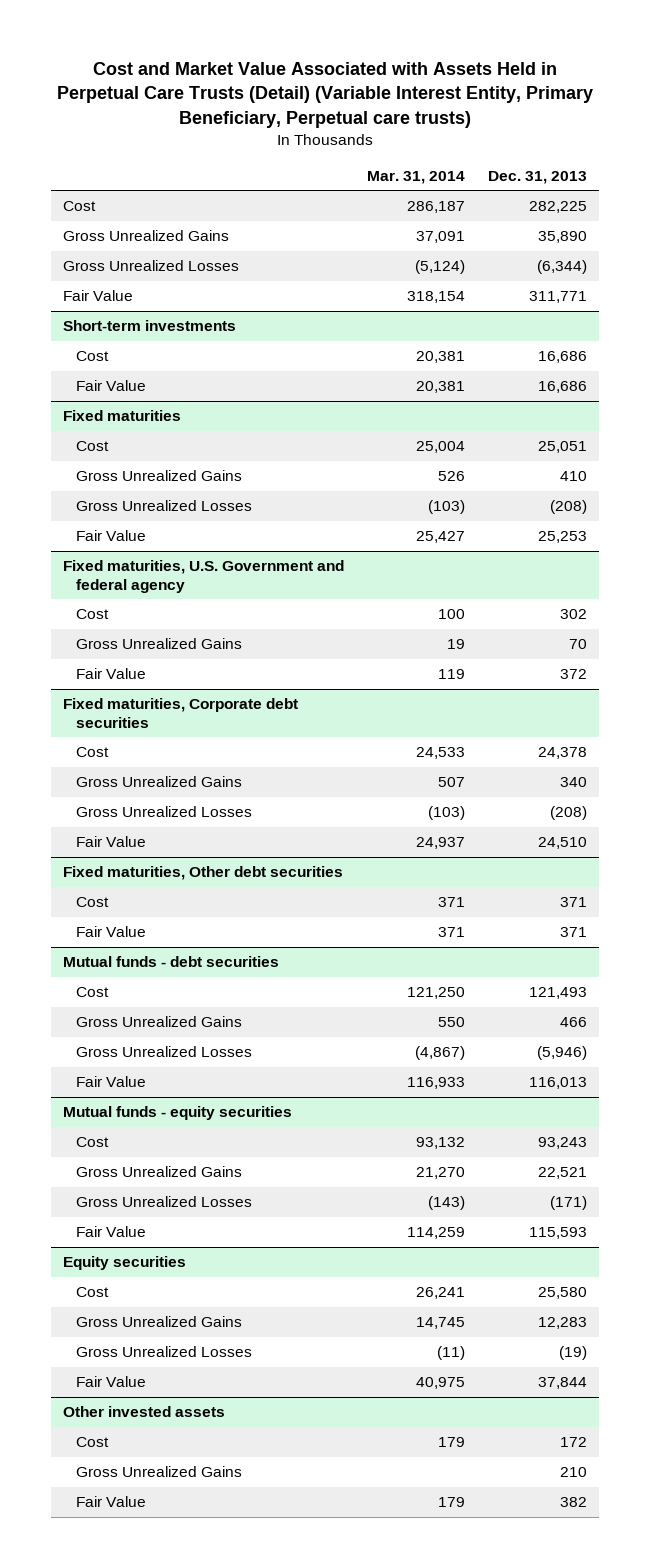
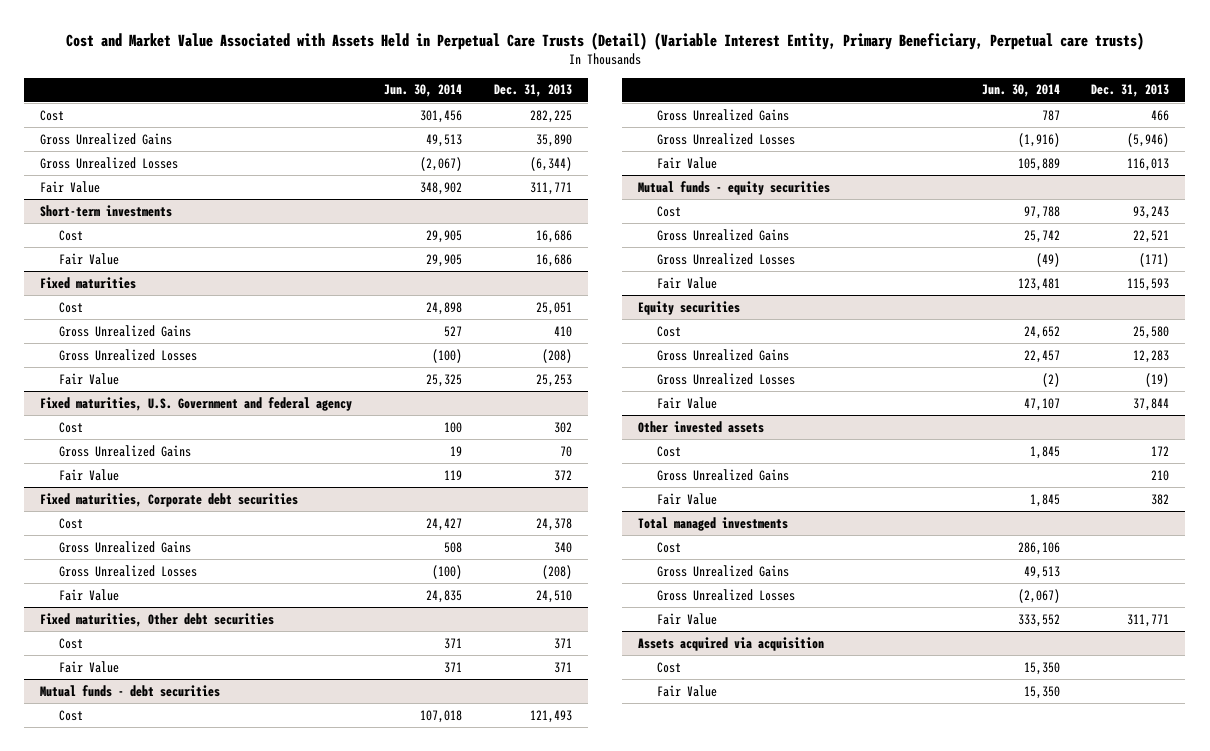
[366,170,465,184] Mar. 31, 2014 -> none
none -> [383,84,462,98] Jun. 30, 2014
none -> [637,516,788,531] Total managed investments
none -> [656,541,681,553] Cost
none -> [656,564,789,577] Gross Unrealized Gains
none -> [656,588,795,601] Gross Unrealized Losses
none -> [656,612,717,625] Fair Value
none -> [637,636,824,651] Assets acquired via acquisition
none -> [656,661,681,673] Cost
none -> [656,684,717,697] Fair Value

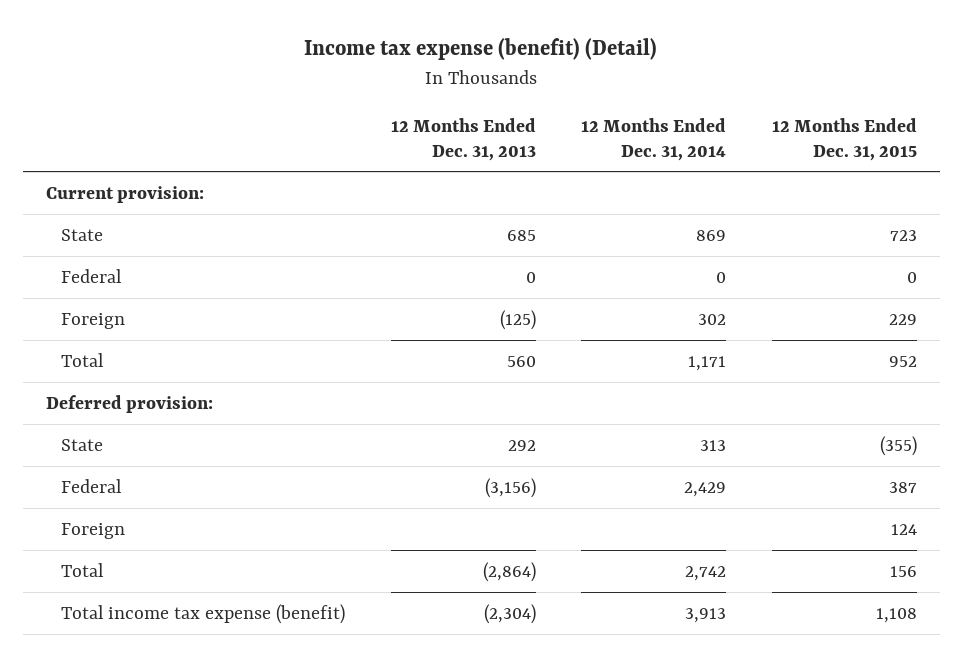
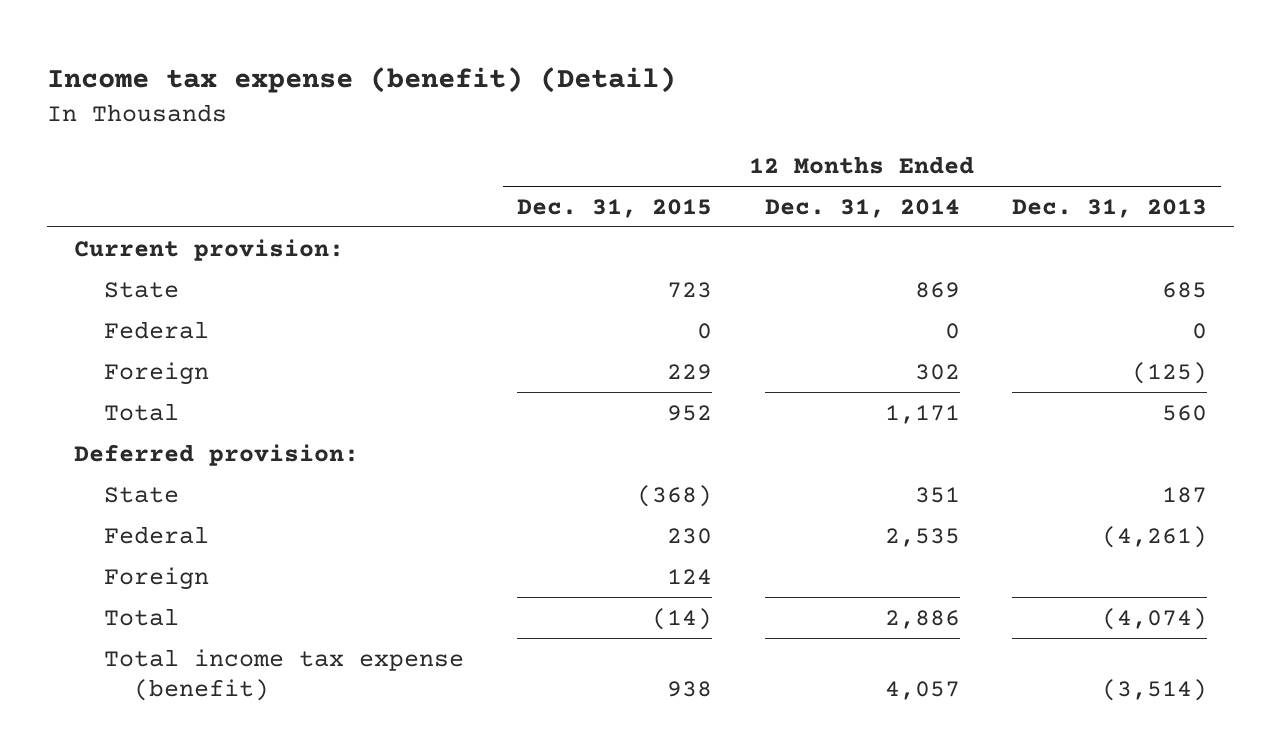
[507,439,536,451] 292 -> [1162,486,1208,503] 187
[700,439,727,451] 313 -> [914,486,960,503] 351
[880,435,918,456] (355) -> [636,484,712,507] (368)
[484,477,536,498] (3,156) -> [1102,525,1208,548] (4,261)
[684,481,727,497] 2,429 -> [884,527,960,547] 2,535
[889,481,918,493] 387 -> [666,527,712,544] 230
[482,561,536,582] (2,864) -> [1102,607,1208,630] (4,074)
[685,565,727,581] 2,742 -> [884,609,960,629] 2,886
[890,565,918,577] 156 -> [651,607,712,630] (14)
[483,603,536,624] (2,304) -> [1102,679,1208,702] (3,514)
[685,607,727,623] 3,913 -> [884,681,960,701] 4,057
[876,607,918,623] 1,108 -> [666,681,712,698] 938

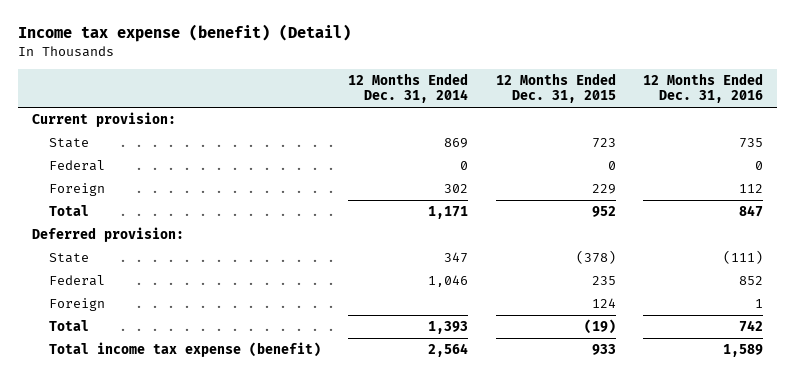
[1012,198,1208,218] Dec. 31, 2013 -> none
none -> [642,72,763,104] 12 Months Ended Dec. 31, 2016
[636,484,712,507] (368) -> [575,250,616,265] (378)
[914,486,960,503] 351 -> [444,252,469,264] 347
[666,527,712,544] 230 -> [591,276,616,286] 235
[884,527,960,547] 2,535 -> [428,275,469,288] 1,046
[651,607,712,630] (14) -> [583,319,616,335] (19)
[884,609,960,629] 2,886 -> [428,321,469,335] 1,393
[666,681,712,698] 938 -> [591,344,616,356] 933
[884,681,960,701] 4,057 -> [428,343,469,358] 2,564

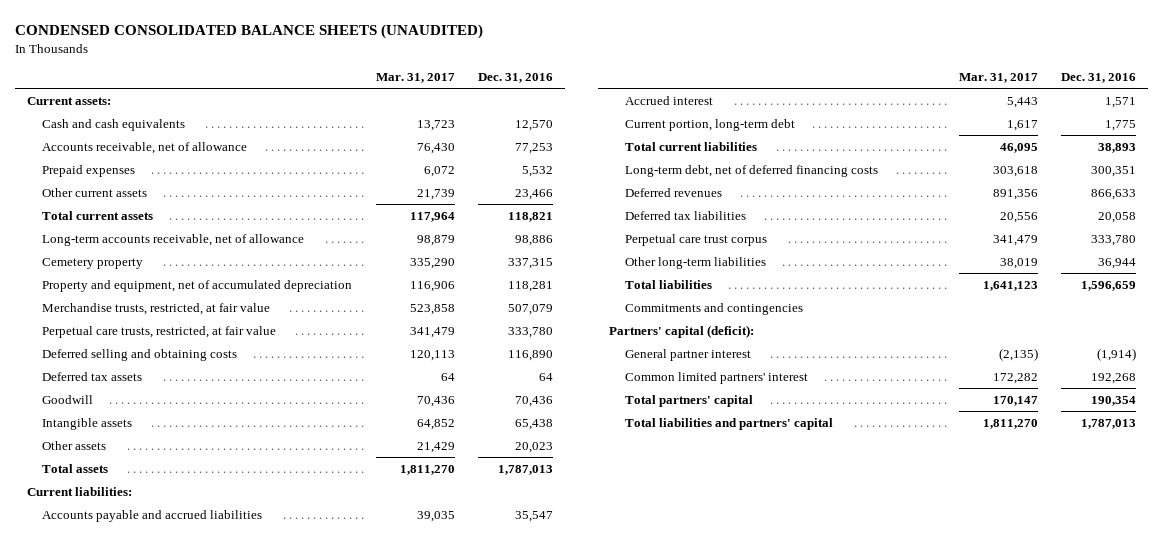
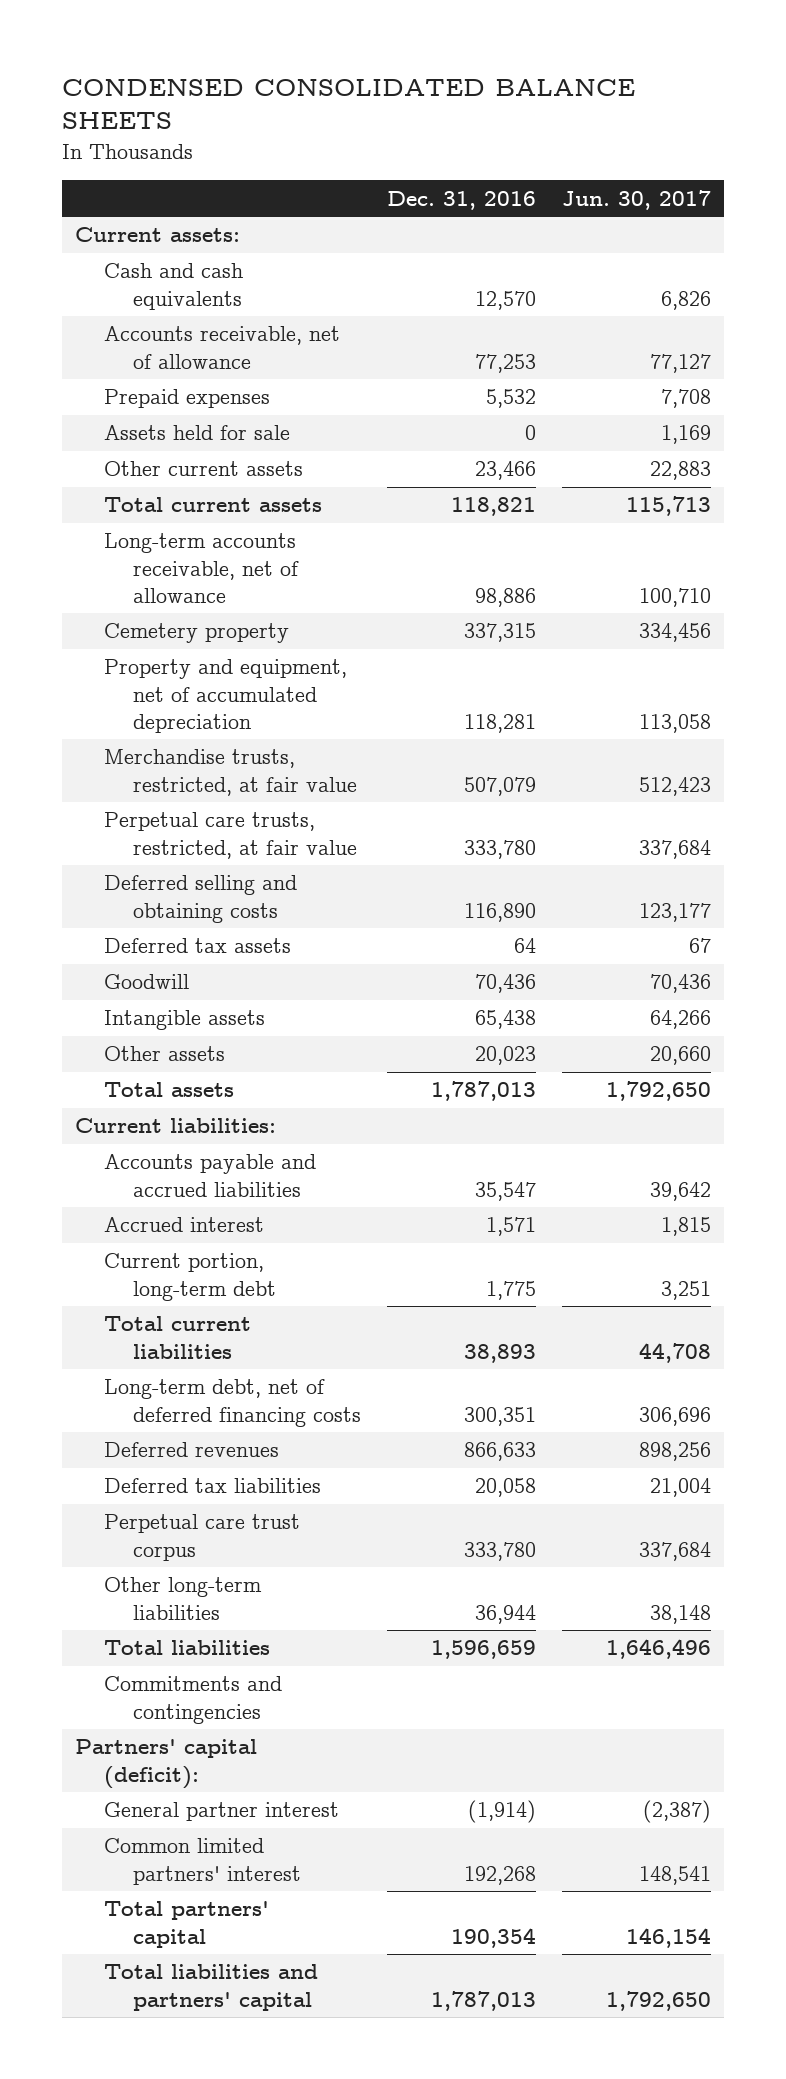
[14,24,483,40] CONDENSED CONSOLIDATED BALANCE SHEETS (UNAUDITED) -> [62,78,636,130] CONDENSED CONSOLIDATED BALANCE SHEETS
[375,73,455,84] Mar. 31, 2017 -> none
none -> [561,189,711,210] Jun. 30, 2017
none -> [104,425,291,441] Assets held for sale

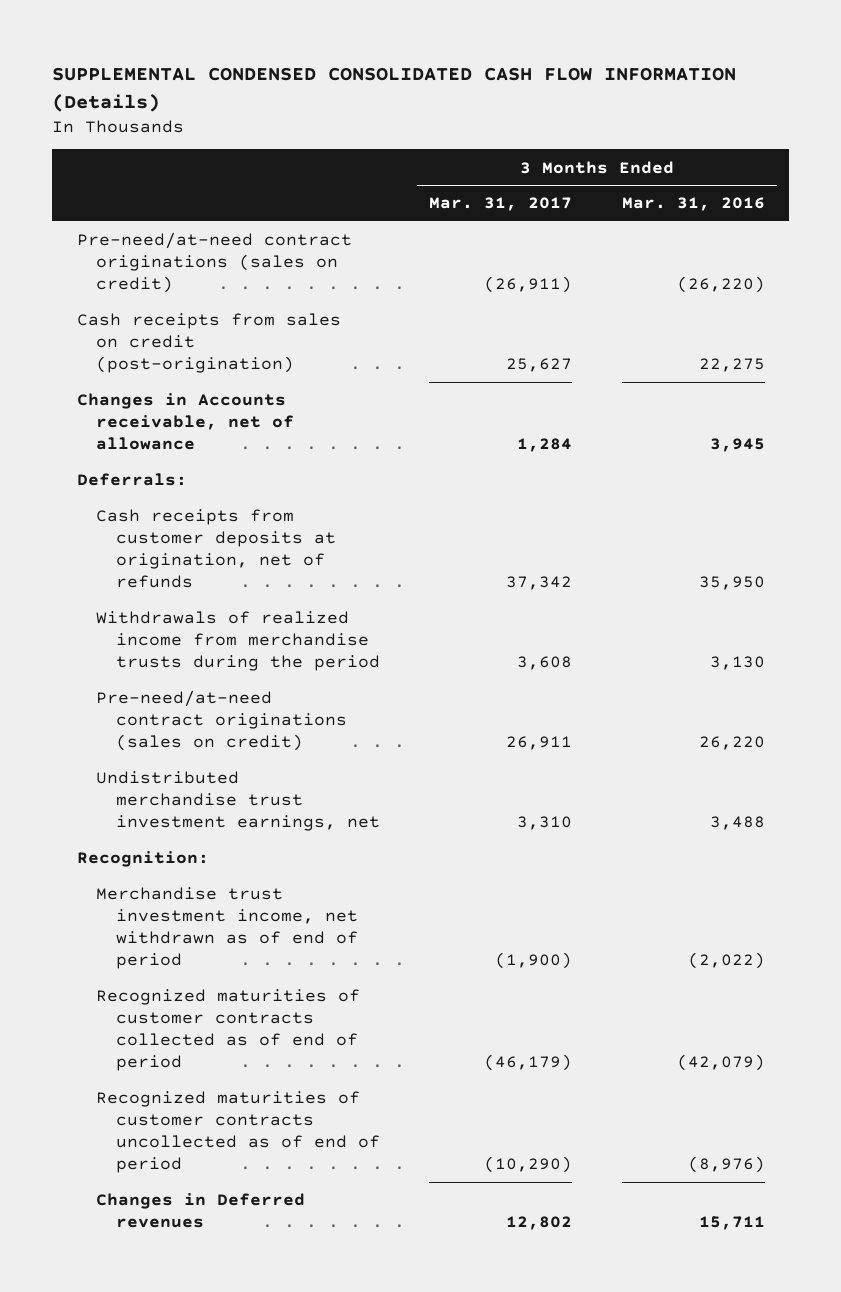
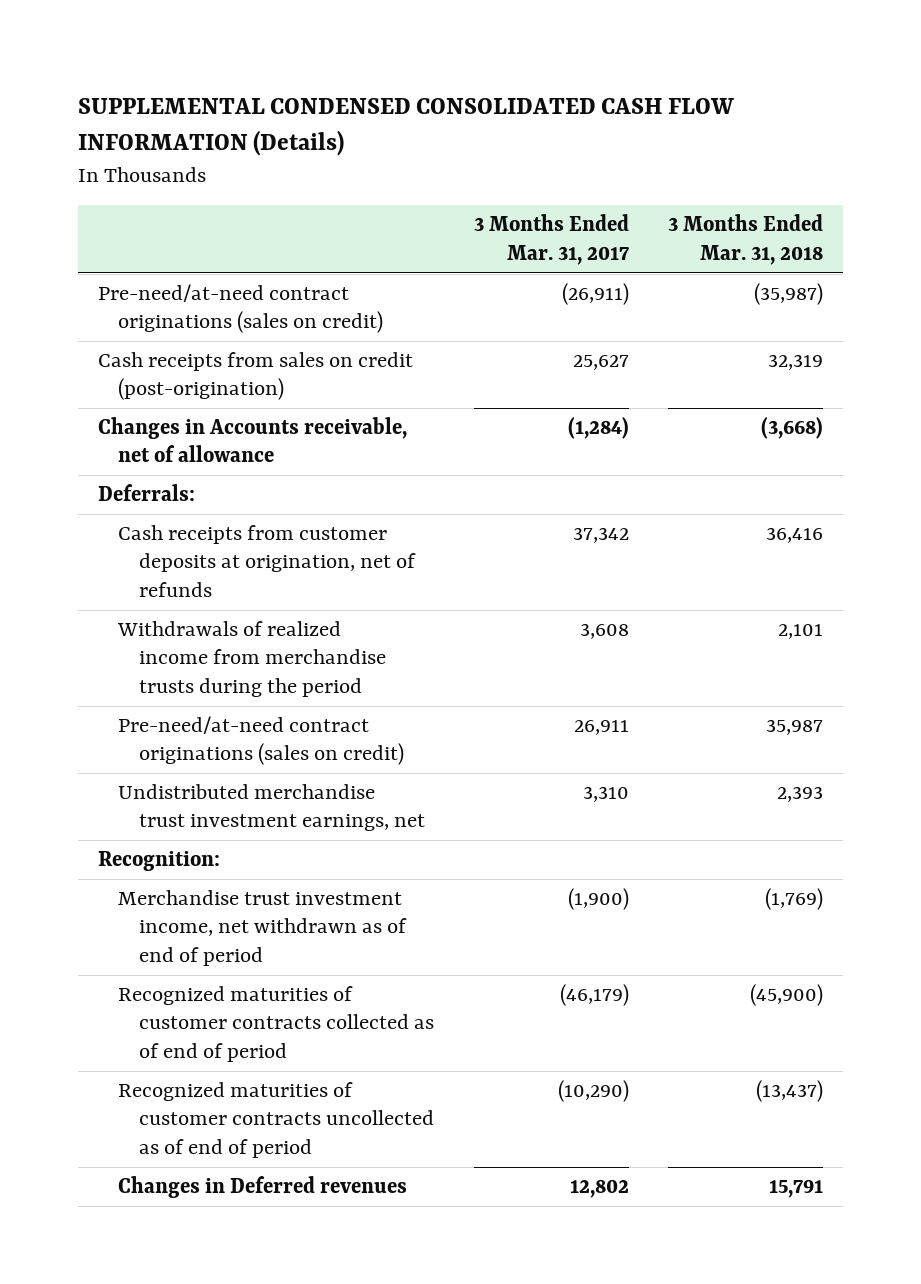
[621,197,765,212] Mar. 31, 2016 -> none
none -> [668,214,824,265] 3 Months Ended Mar. 31, 2018
[517,438,573,453] 1,284 -> [567,417,629,440] (1,284)

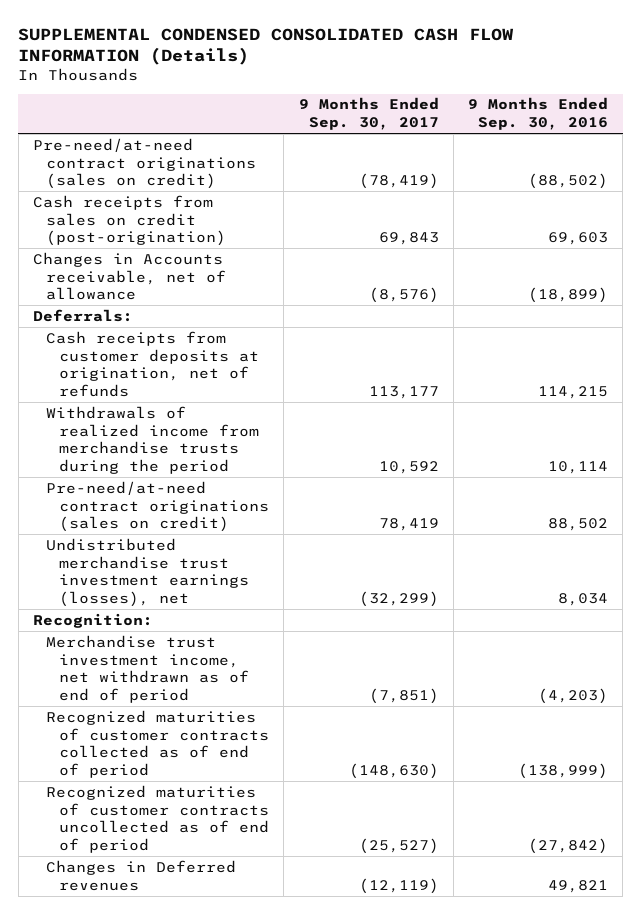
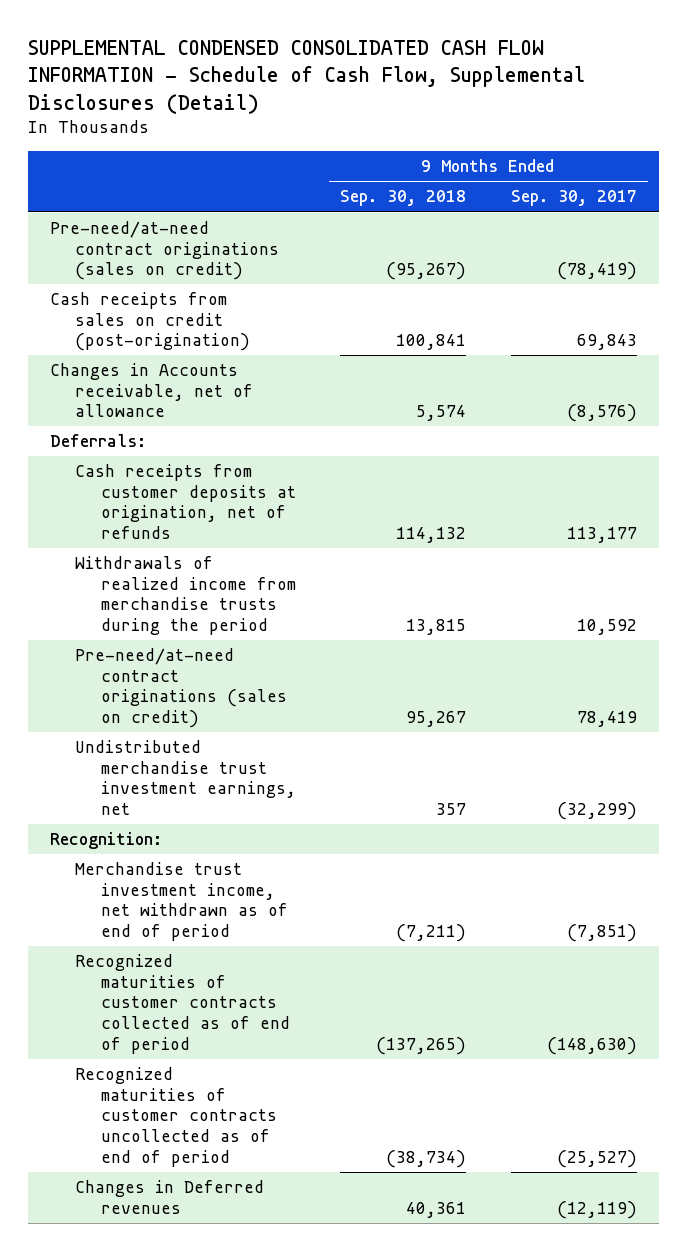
[18,27,515,66] SUPPLEMENTAL CONDENSED CONSOLIDATED CASH FLOW INFORMATION (Details) -> [27,39,585,114] SUPPLEMENTAL CONDENSED CONSOLIDATED CASH FLOW INFORMATION - Schedule of Cash Flow, Supplemental Disclosures (Detail)
[467,97,608,131] 9 Months Ended Sep. 30, 2016 -> none
none -> [340,190,467,207] Sep. 30, 2018
[46,537,250,607] Undistributed merchandise trust investment earnings (losses), net -> [75,740,296,816] Undistributed merchandise trust investment earnings, net

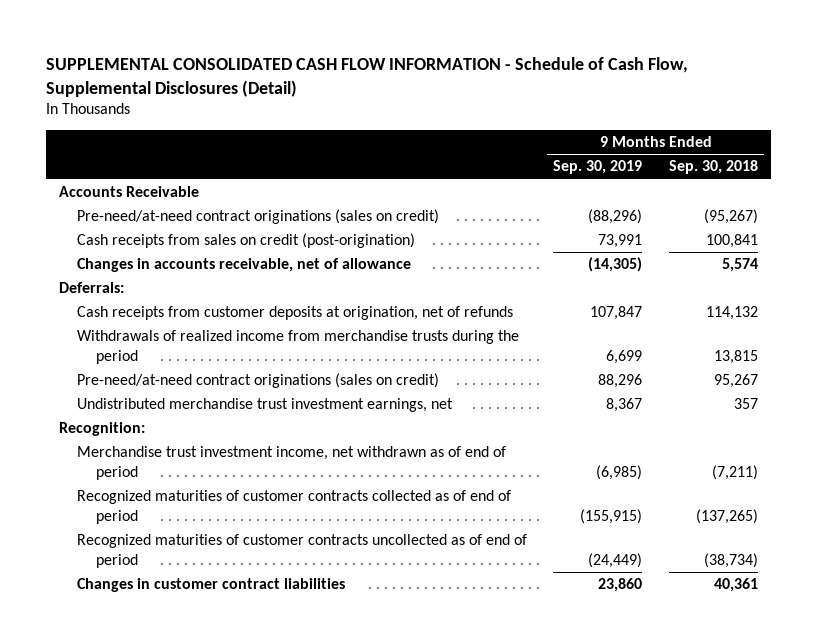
[27,39,585,114] SUPPLEMENTAL CONDENSED CONSOLIDATED CASH FLOW INFORMATION - Schedule of Cash Flow, Supplemental Disclosures (Detail) -> [45,56,688,97] SUPPLEMENTAL CONSOLIDATED CASH FLOW INFORMATION - Schedule of Cash Flow, Supplemental Disclosures (Detail)
[510,190,637,207] Sep. 30, 2017 -> none
none -> [553,160,643,175] Sep. 30, 2019
none -> [58,186,199,198] Accounts Receivable
[49,363,254,418] Changes in Accounts receivable, net of allowance -> [77,258,412,273] Changes in accounts receivable, net of allowance
[75,1180,265,1214] Changes in Deferred revenues -> [77,578,346,593] Changes in customer contract liabilities

